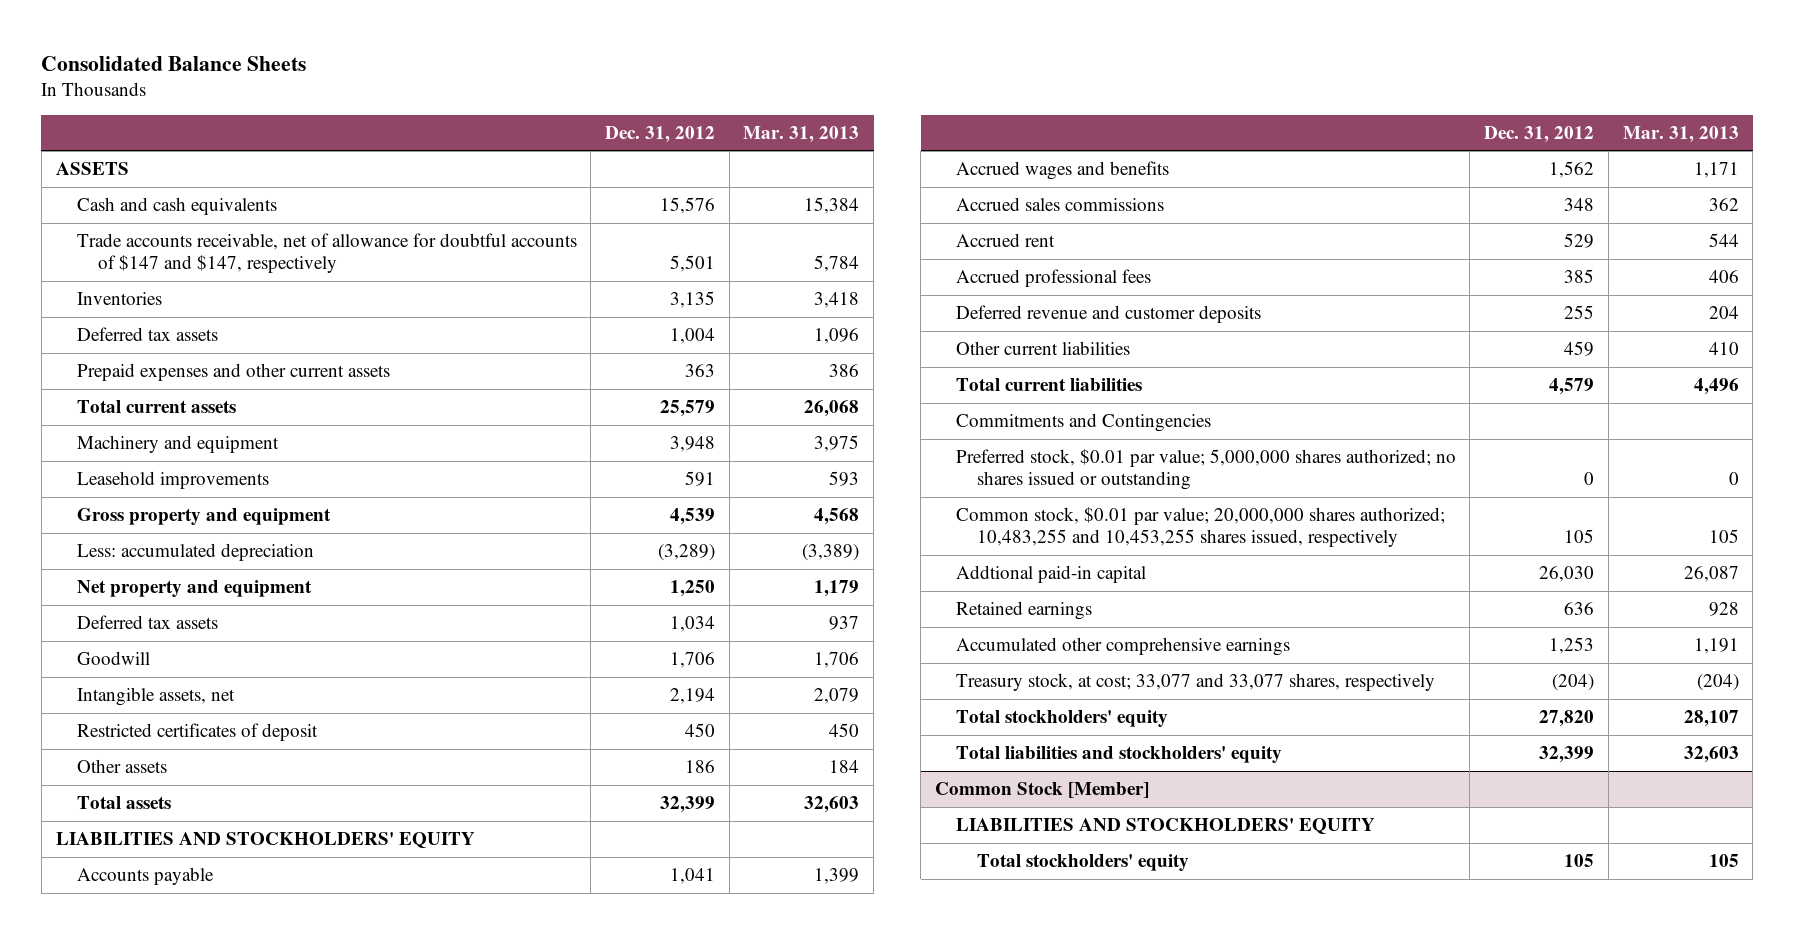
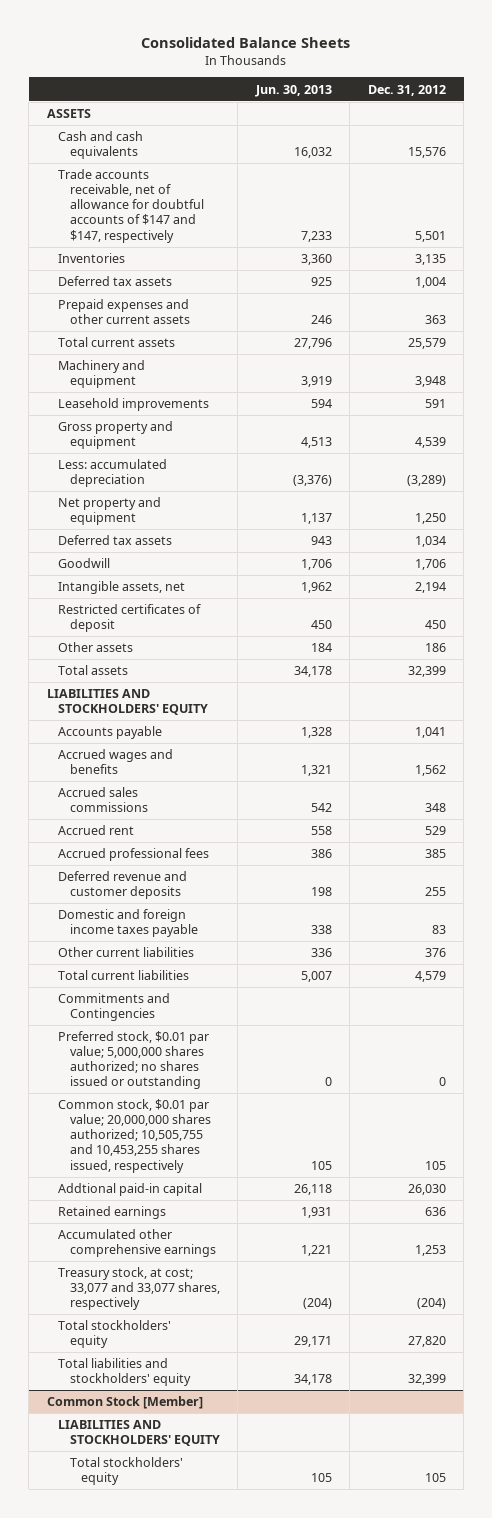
[743,125,860,143] Mar. 31, 2013 -> none
none -> [254,84,332,97] Jun. 30, 2013
none -> [58,909,198,938] Domestic and foreign income taxes payable
[1564,341,1595,357] 459 -> [424,948,446,958] 376
[955,507,1445,548] Common stock, $0.01 par value; 20,000,000 shares authorized; 10,483,255 and 10,453,255 shares issued, respectively -> [58,1099,211,1173] Common stock, $0.01 par value; 20,000,000 shares authorized; 10,505,755 and 10,453,255 shares issued, respectively

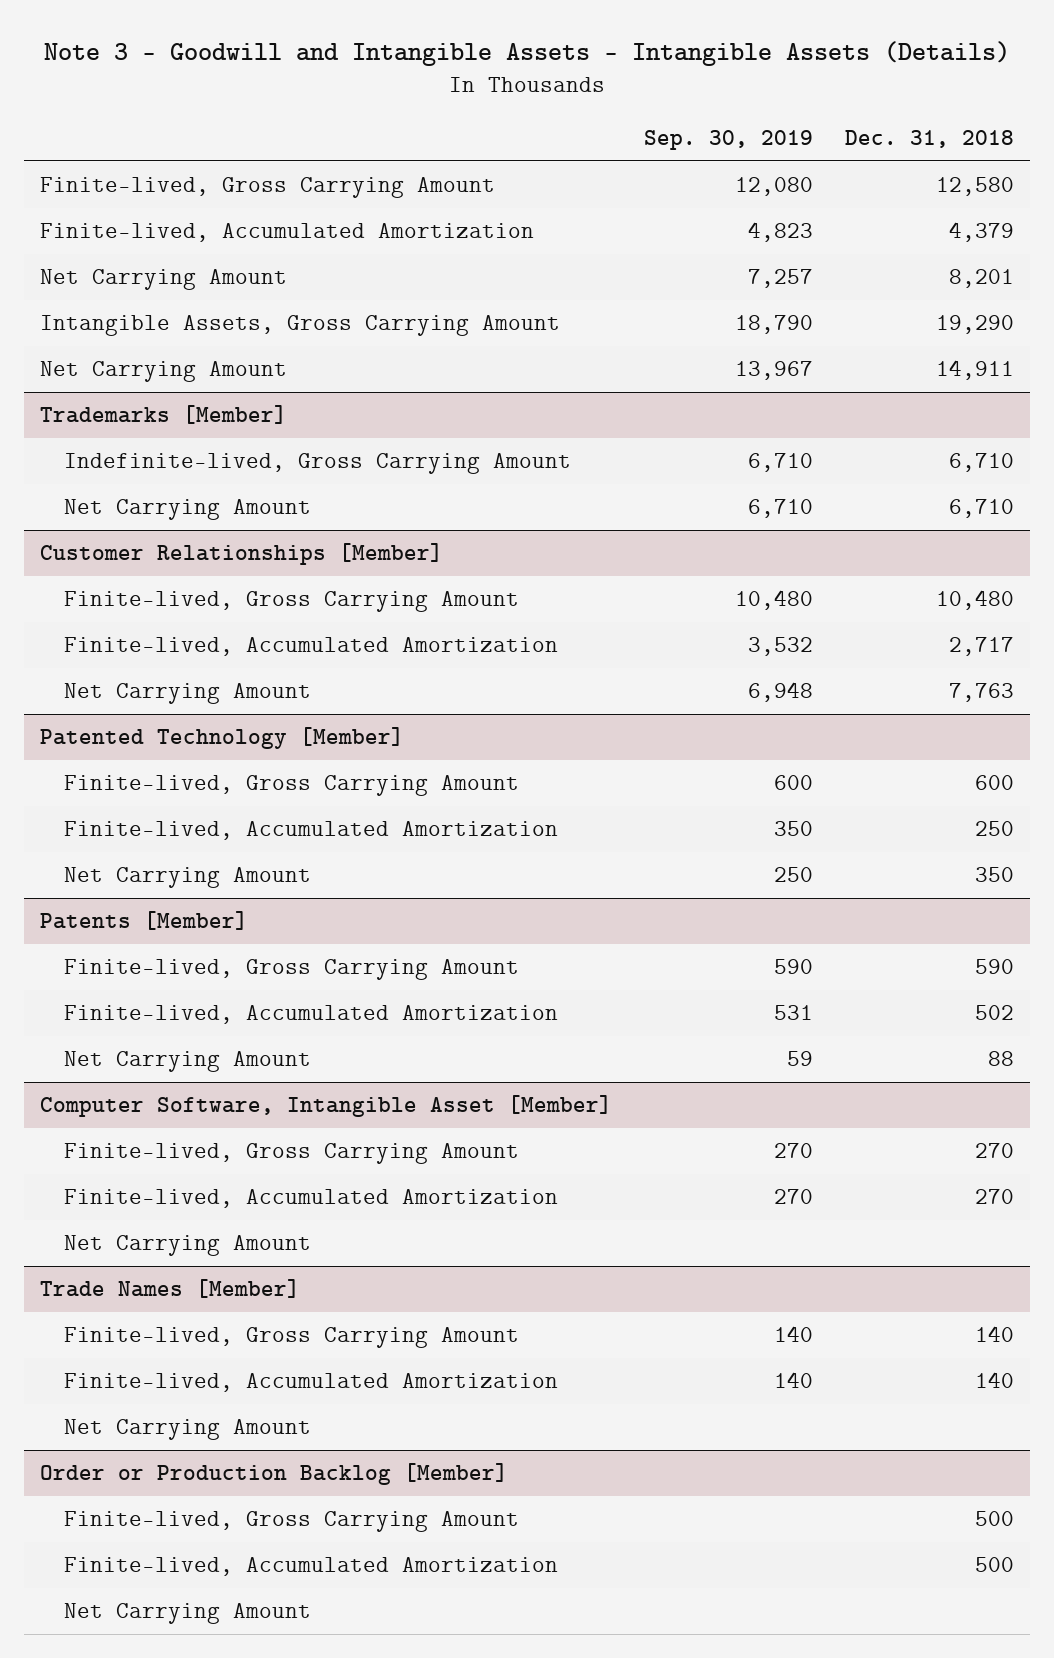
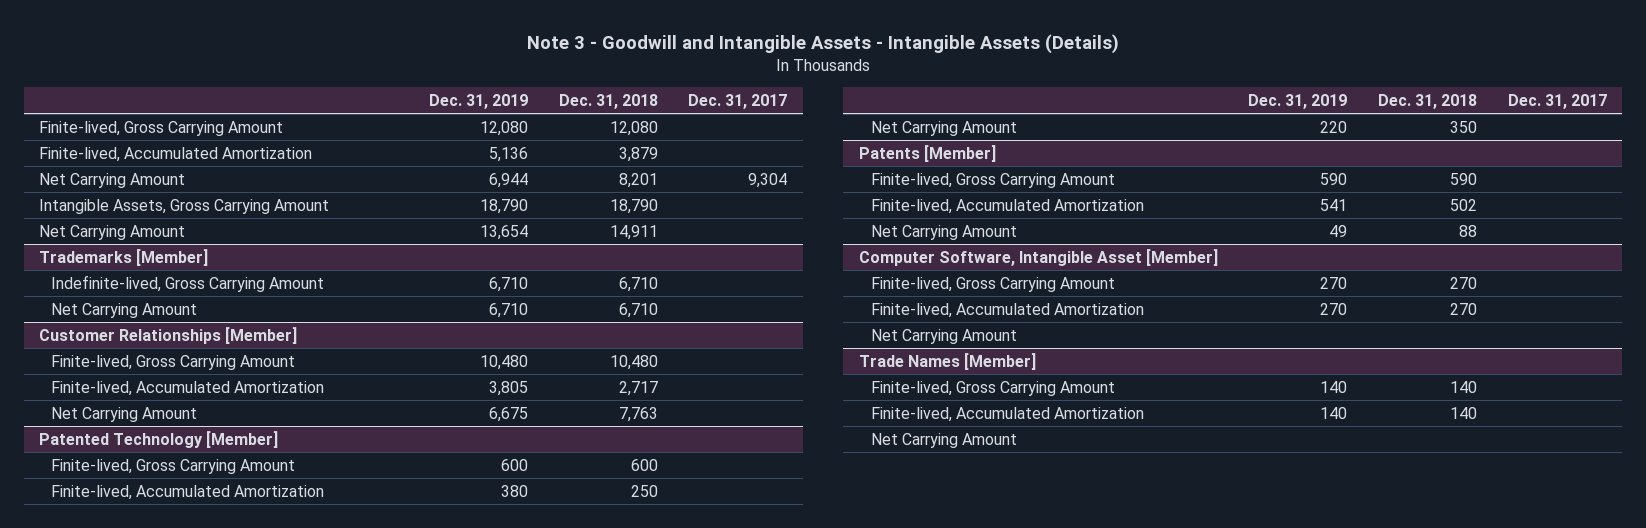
[644,130,814,151] Sep. 30, 2019 -> none
none -> [428,93,528,109] Dec. 31, 2019
none -> [688,93,788,109] Dec. 31, 2017
[936,177,1015,197] 12,580 -> [609,120,658,136] 12,080
[949,222,1015,243] 4,379 -> [618,146,658,162] 3,879
[936,315,1015,335] 19,290 -> [609,198,658,214] 18,790
[40,1463,509,1486] Order or Production Backlog [Member] -> none
[63,1511,519,1533] Finite-lived, Gross Carrying Amount -> none
[63,1557,558,1577] Finite-lived, Accumulated Amortization -> none
[63,1603,311,1625] Net Carrying Amount -> none

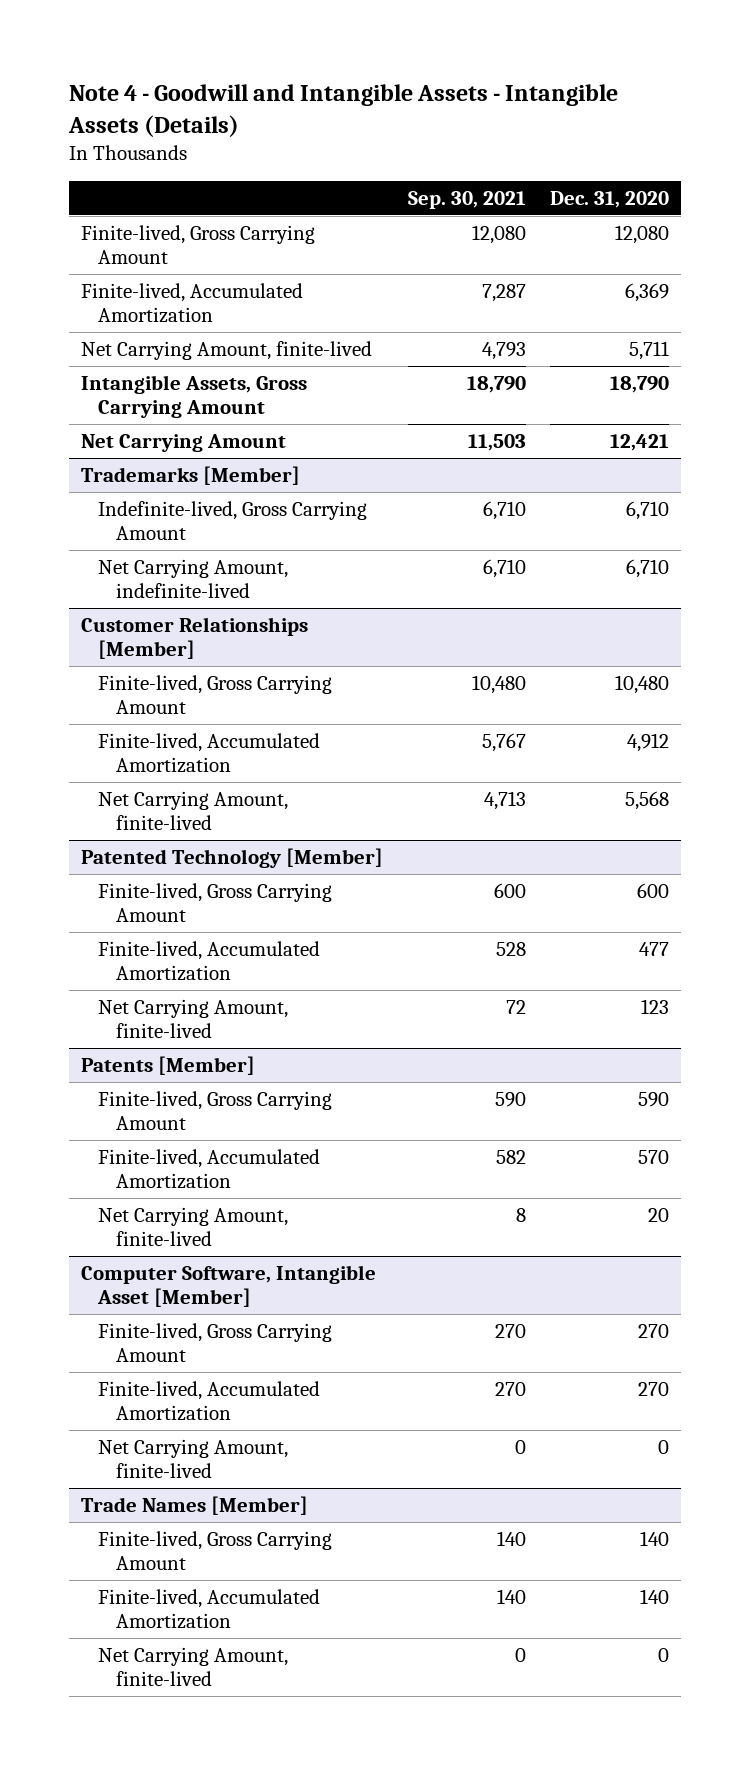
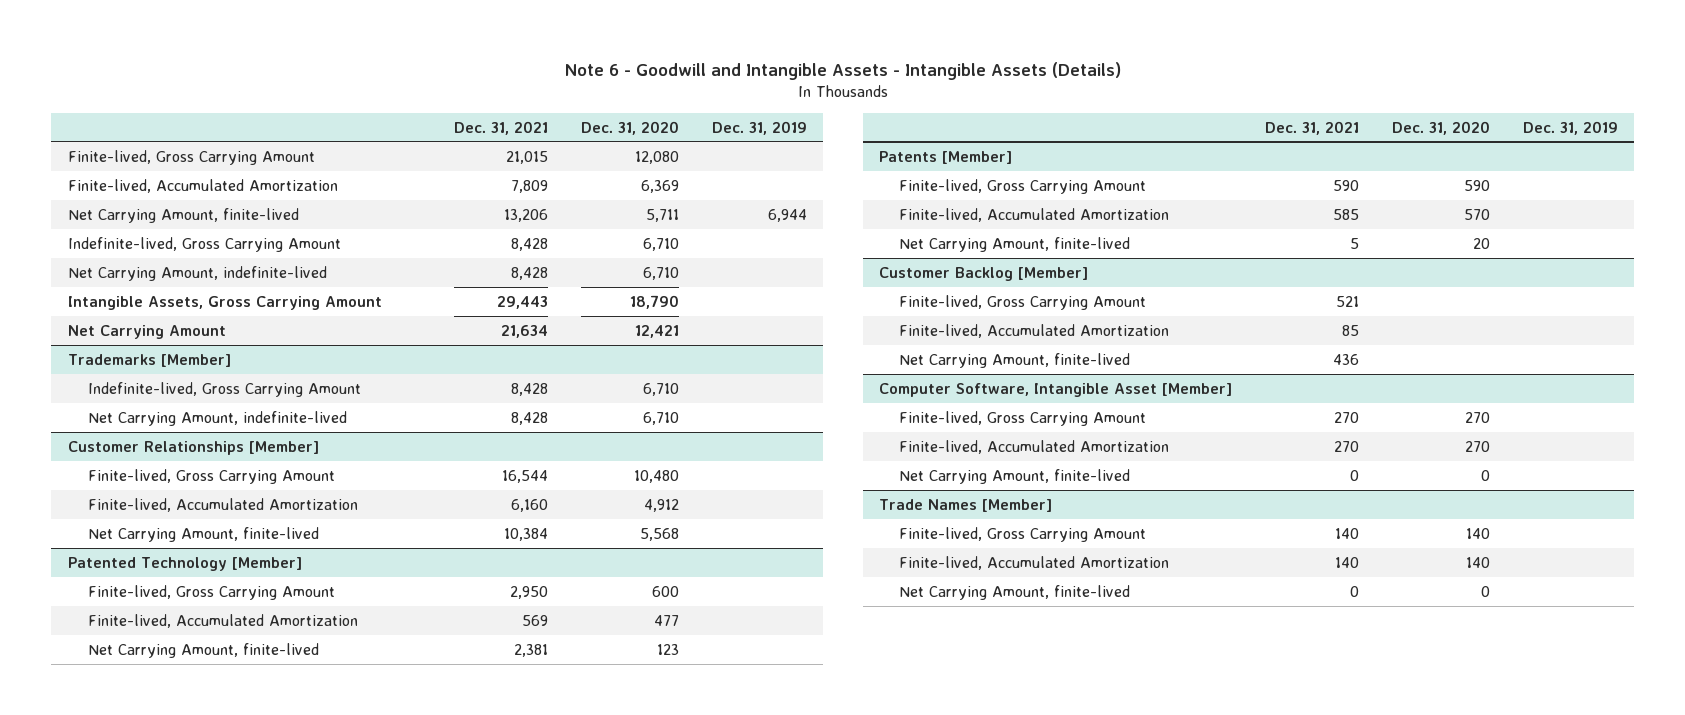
[67,83,618,137] Note 4 - Goodwill and Intangible Assets - Intangible Assets (Details) -> [564,61,1121,80] Note 6 - Goodwill and Intangible Assets - Intangible Assets (Details)
[407,190,526,209] Sep. 30, 2021 -> none
none -> [453,120,548,135] Dec. 31, 2021
none -> [711,120,807,135] Dec. 31, 2019
none -> [67,236,341,252] Indefinite-lived, Gross Carrying Amount
none -> [67,265,327,281] Net Carrying Amount, indefinite-lived
none -> [878,266,1088,281] Customer Backlog [Member]
none -> [899,294,1147,310] Finite-lived, Gross Carrying Amount
none -> [899,323,1170,338] Finite-lived, Accumulated Amortization
none -> [899,352,1131,368] Net Carrying Amount, finite-lived

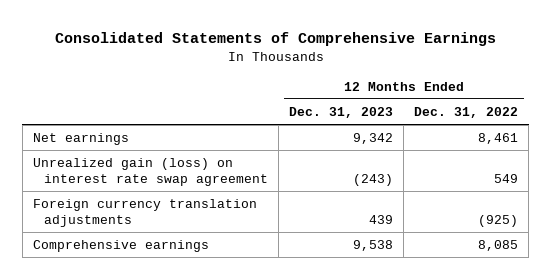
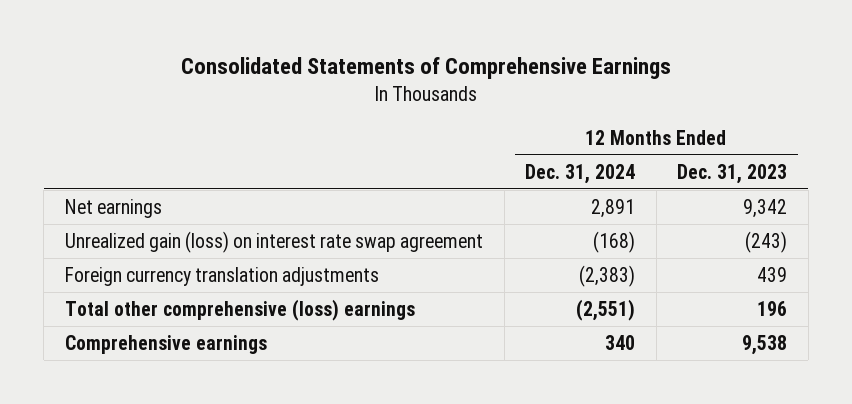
[414,106,519,118] Dec. 31, 2022 -> none
none -> [525,163,636,184] Dec. 31, 2024
none -> [65,299,416,322] Total other comprehensive (loss) earnings

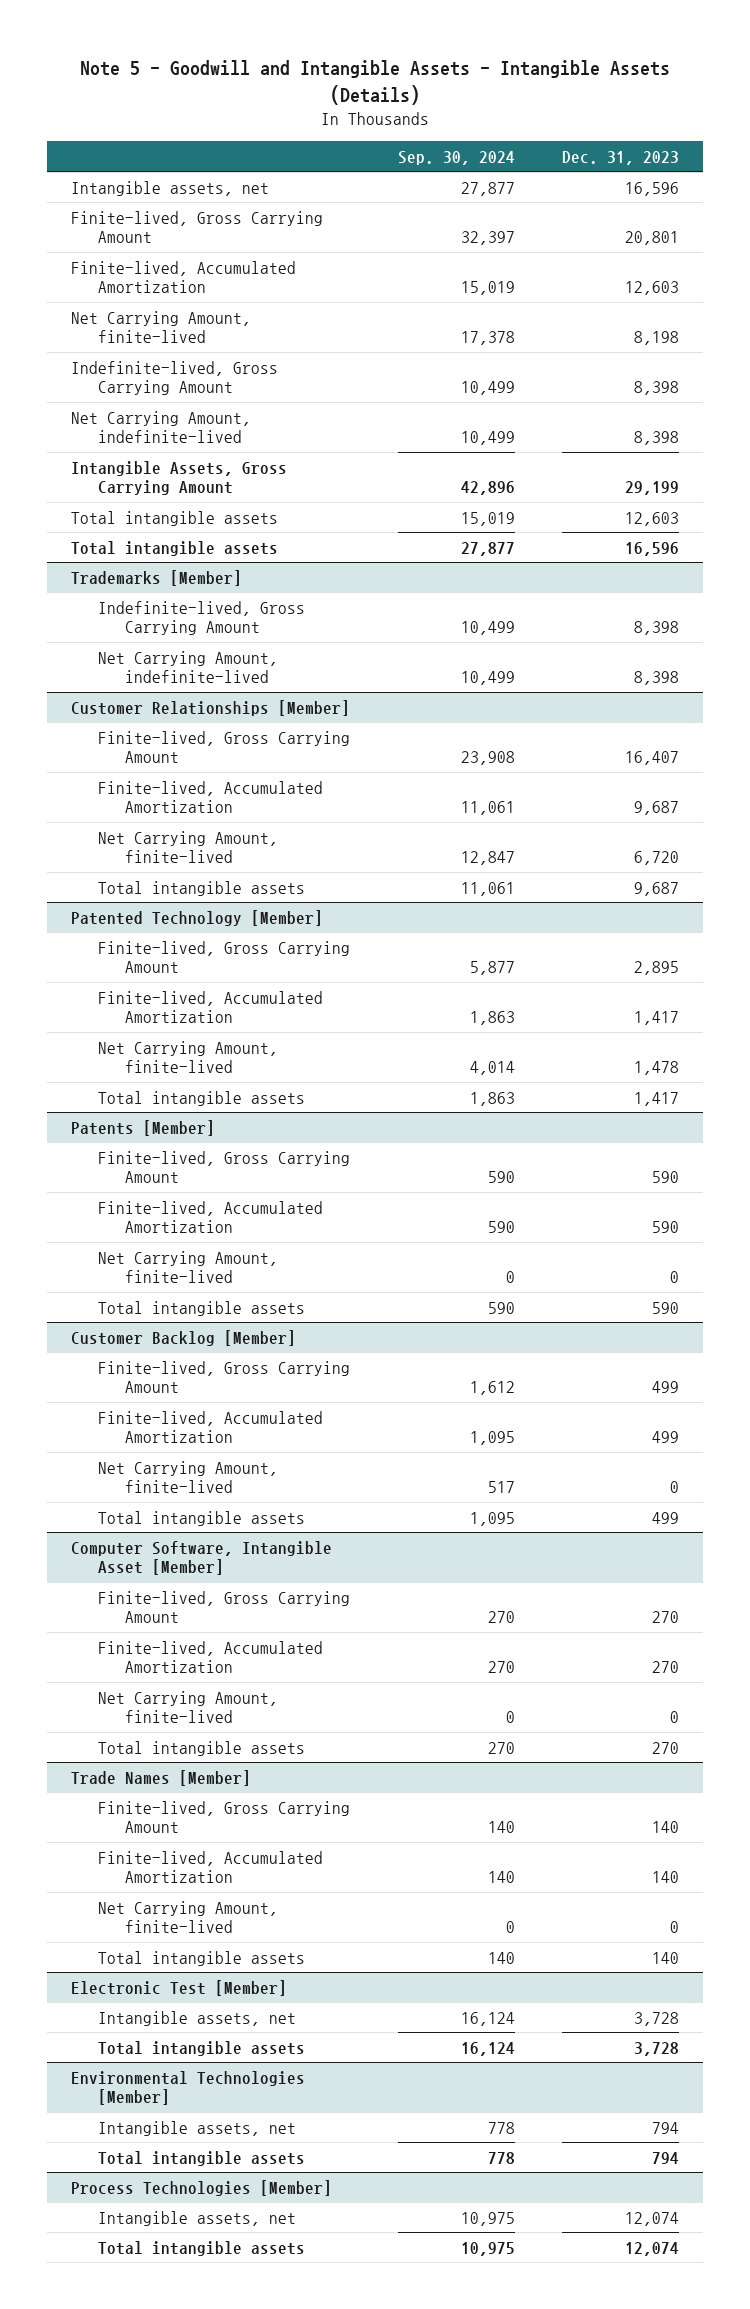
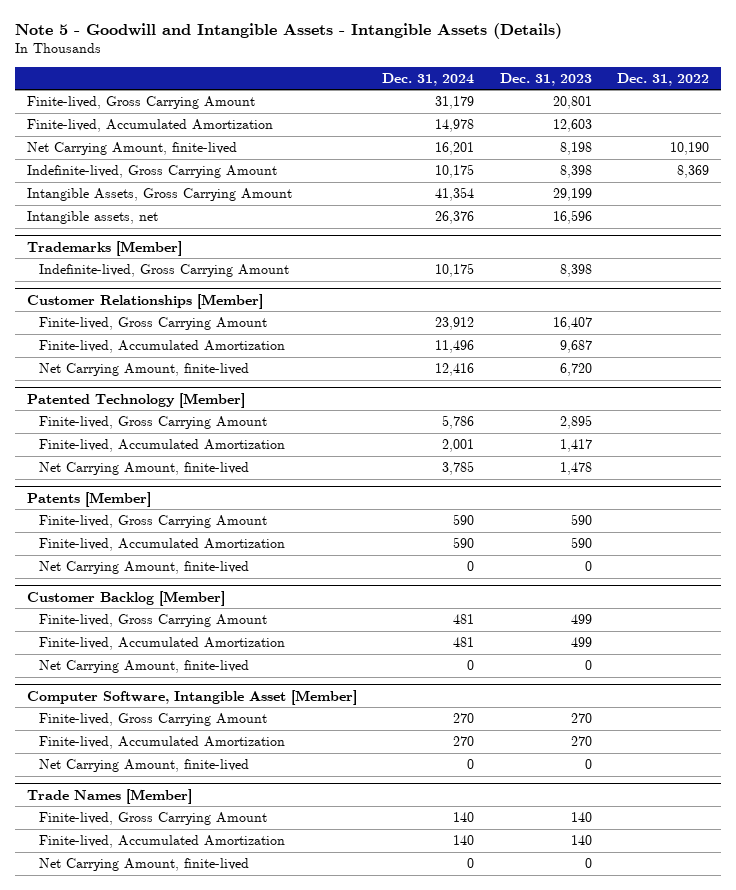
[397,150,515,165] Sep. 30, 2024 -> none
none -> [382,72,475,86] Dec. 31, 2024
none -> [616,72,709,86] Dec. 31, 2022
[71,410,252,444] Net Carrying Amount, indefinite-lived -> none
[71,510,279,526] Total intangible assets -> none
[71,540,279,556] Total intangible assets -> none
[71,180,270,196] Intangible assets, net -> [27,210,159,224] Intangible assets, net
[98,650,279,684] Net Carrying Amount, indefinite-lived -> none
[98,880,306,896] Total intangible assets -> none
[98,1090,306,1106] Total intangible assets -> none
[98,1300,306,1316] Total intangible assets -> none
[98,1510,306,1526] Total intangible assets -> none
[98,1740,306,1756] Total intangible assets -> none
[98,1950,306,1966] Total intangible assets -> none
[71,1979,288,1996] Electronic Test [Member] -> none
[98,2010,297,2026] Intangible assets, net -> none
[98,2040,306,2056] Total intangible assets -> none
[71,2070,306,2106] Environmental Technologies [Member] -> none
[98,2120,297,2136] Intangible assets, net -> none
[98,2150,306,2166] Total intangible assets -> none
[71,2179,333,2196] Process Technologies [Member] -> none
[98,2210,297,2226] Intangible assets, net -> none
[98,2240,306,2256] Total intangible assets -> none

